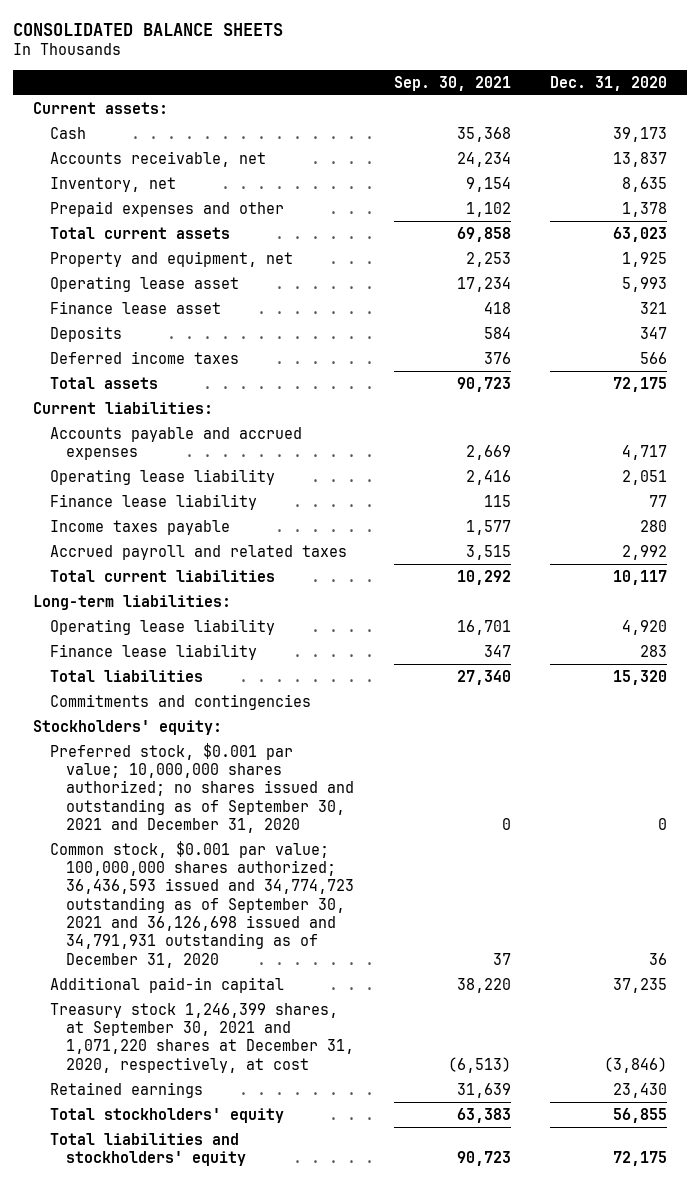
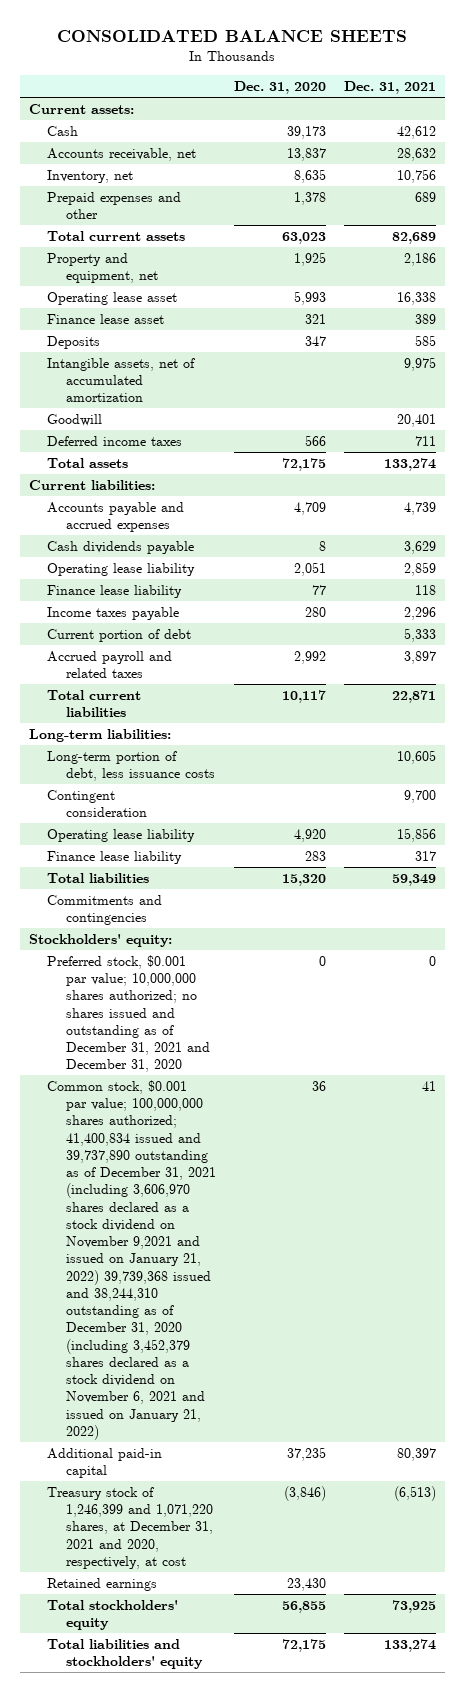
[393,75,511,91] Sep. 30, 2021 -> none
none -> [343,80,436,94] Dec. 31, 2021
none -> [47,357,196,403] Intangible assets, net of accumulated amortization
none -> [47,413,103,426] Goodwill
[622,445,668,461] 4,717 -> [294,501,327,515] 4,709
none -> [47,540,195,554] Cash dividends payable
none -> [47,628,192,642] Current portion of debt
none -> [47,750,216,782] Long-term portion of debt, less issuance costs
none -> [47,789,148,818] Contingent consideration
[49,742,355,833] Preferred stock, $0.001 par value; 10,000,000 shares authorized; no shares issued and outstanding as of September 30, 2021 and December 31, 2020 -> [47,954,211,1073] Preferred stock, $0.001 par value; 10,000,000 shares authorized; no shares issued and outstanding as of December 31, 2021 and December 31, 2020
[49,840,355,968] Common stock, $0.001 par value; 100,000,000 shares authorized; 36,436,593 issued and 34,774,723 outstanding as of September 30, 2021 and 36,126,698 issued and 34,791,931 outstanding as of December 31, 2020 -> [47,1079,217,1441] Common stock, $0.001 par value; 100,000,000 shares authorized; 41,400,834 issued and 39,737,890 outstanding as of December 31, 2021 (including 3,606,970 shares declared as a stock dividend on November 9,2021 and issued on January 21, 2022) 39,739,368 issued and 38,244,310 outstanding as of December 31, 2020 (including 3,452,379 shares declared as a stock dividend on November 6, 2021 and issued on January 21, 2022)
[49,1002,355,1073] Treasury stock 1,246,399 shares, at September 30, 2021 and 1,071,220 shares at December 31, 2020, respectively, at cost -> [47,1486,214,1569] Treasury stock of 1,246,399 and 1,071,220 shares, at December 31, 2021 and 2020, respectively, at cost

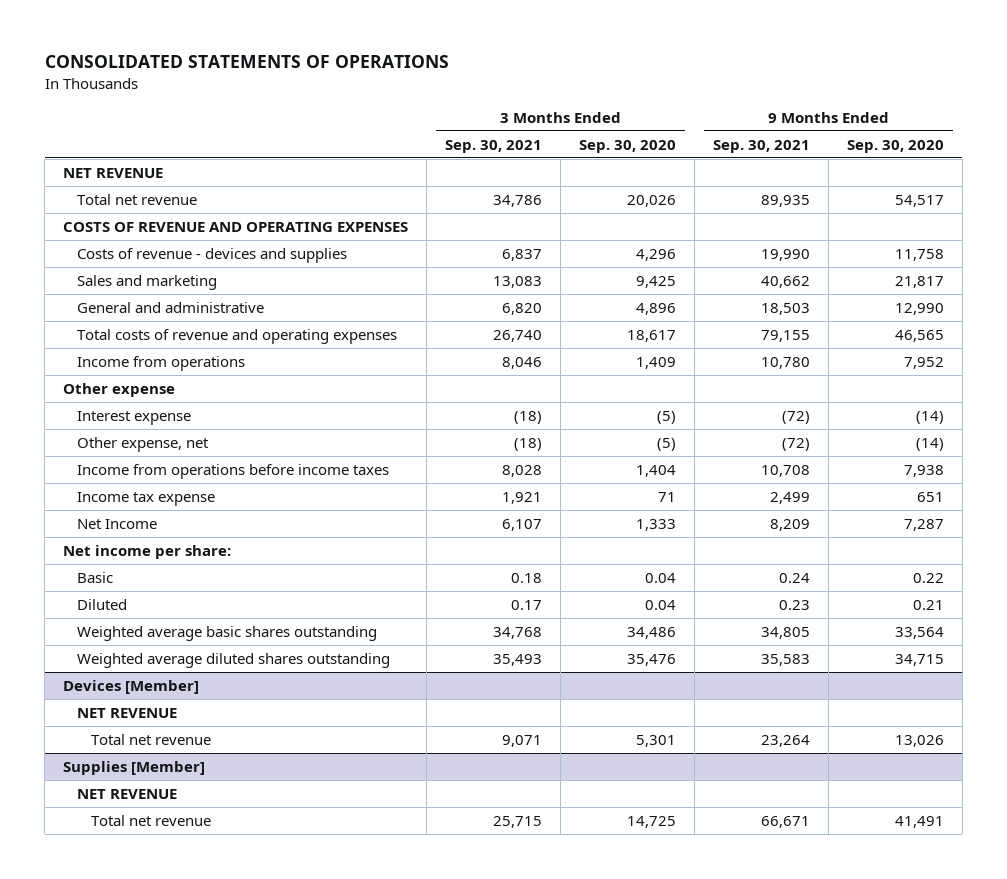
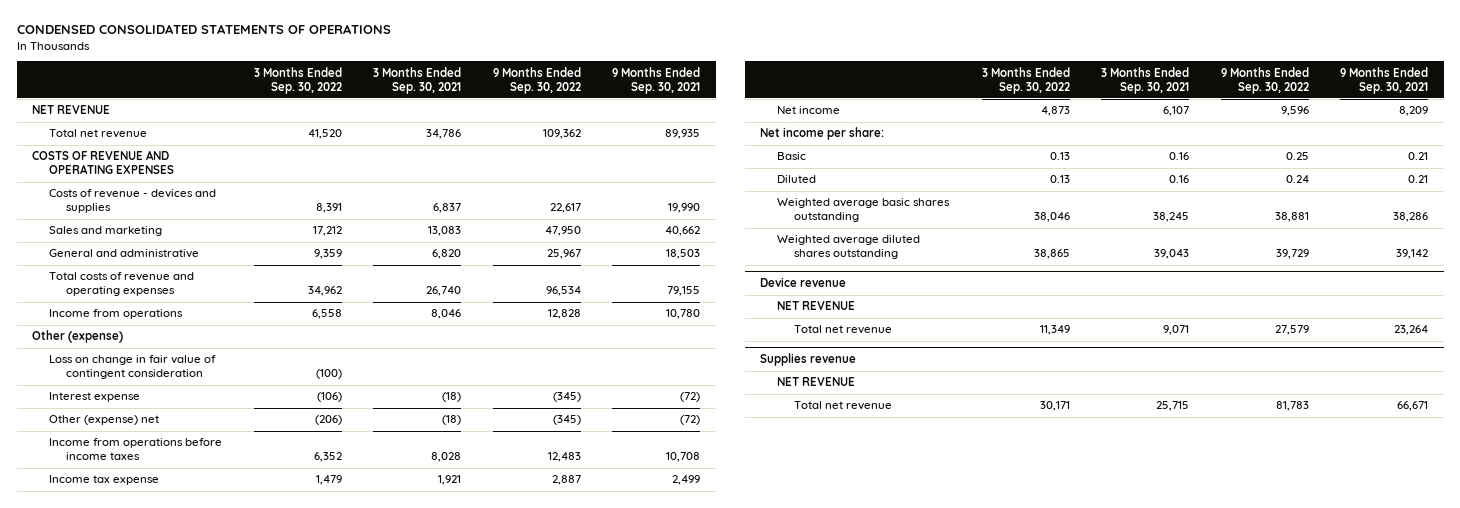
[44,55,449,69] CONSOLIDATED STATEMENTS OF OPERATIONS -> [16,24,391,35] CONDENSED CONSOLIDATED STATEMENTS OF OPERATIONS
[579,139,677,153] Sep. 30, 2020 -> none
[846,139,944,153] Sep. 30, 2020 -> none
none -> [253,66,342,94] 3 Months Ended Sep. 30, 2022
none -> [492,66,581,94] 9 Months Ended Sep. 30, 2022
[63,382,176,397] Other expense -> [32,330,124,344] Other (expense)
none -> [49,355,217,380] Loss on change in fair value of contingent consideration
[77,436,210,452] Other expense, net -> [49,415,160,426] Other (expense) net
[77,518,158,529] Net Income -> [777,106,841,115] Net income
[511,572,543,583] 0.18 -> [1169,152,1190,161] 0.16
[779,572,811,583] 0.24 -> [1408,152,1429,161] 0.21
[511,599,543,610] 0.17 -> [1169,175,1190,184] 0.16
[779,599,811,610] 0.23 -> [1408,175,1429,184] 0.21
[493,626,543,639] 34,768 -> [1153,212,1190,223] 38,245
[761,626,811,639] 34,805 -> [1393,212,1429,223] 38,286
[493,653,543,666] 35,493 -> [1154,249,1190,260] 39,043
[761,653,811,666] 35,583 -> [1396,249,1429,260] 39,142
[63,679,200,694] Devices [Member] -> [760,277,847,288] Device revenue
[63,760,206,775] Supplies [Member] -> [760,353,857,367] Supplies revenue

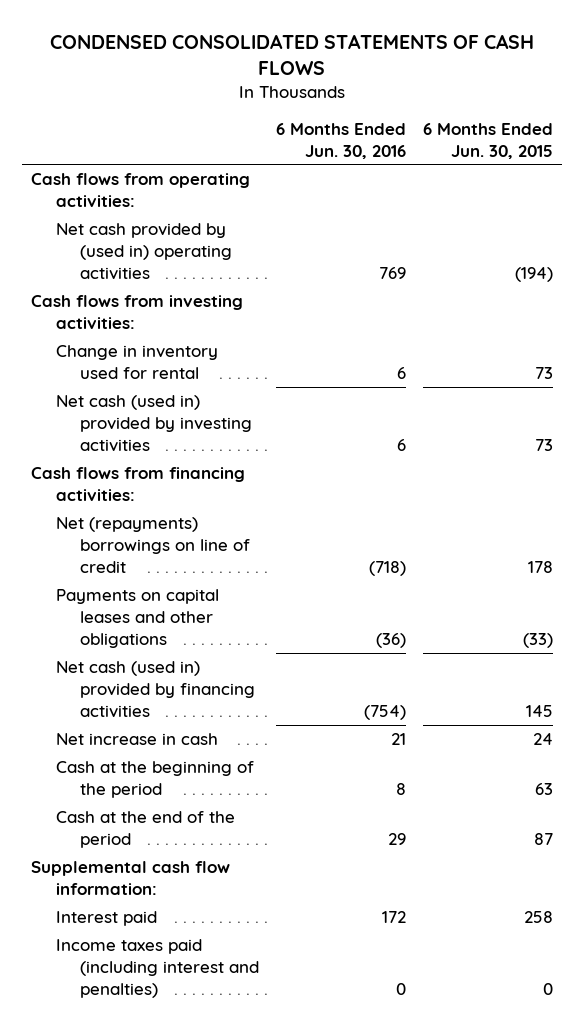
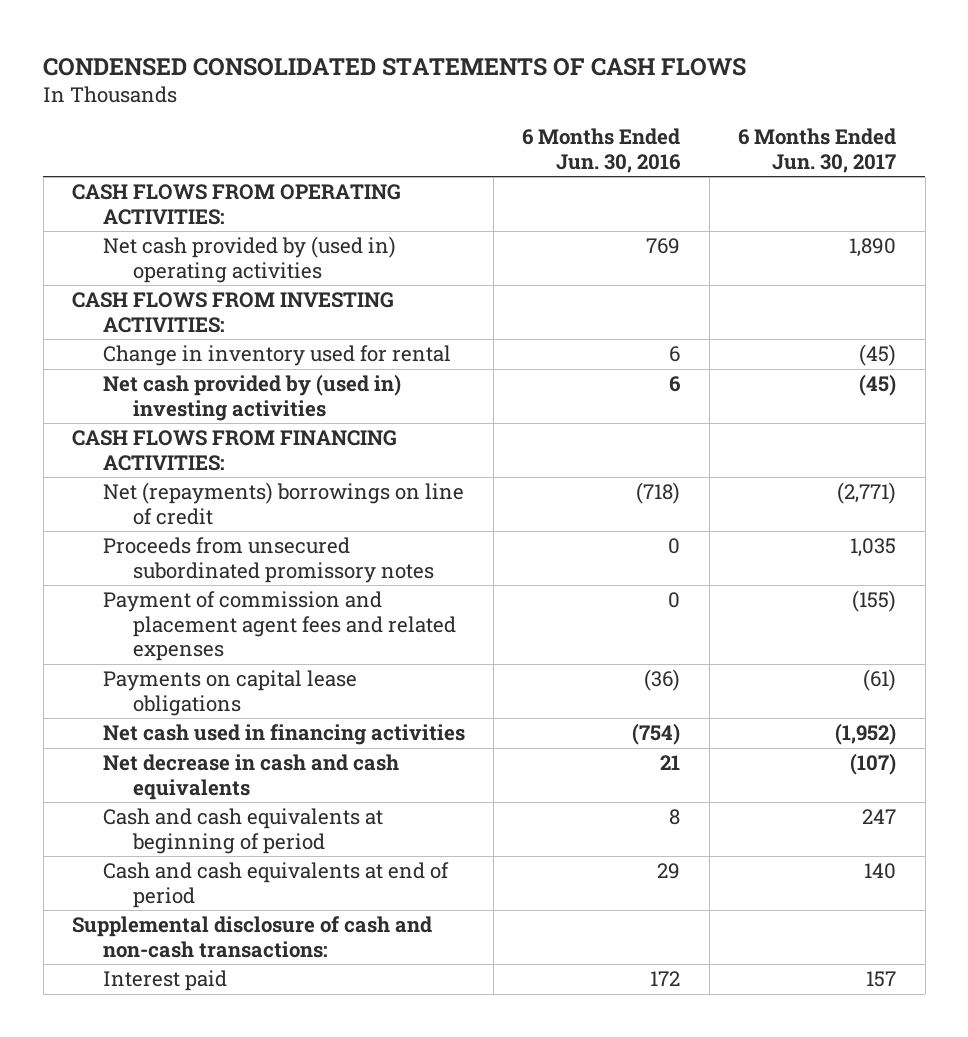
[423,122,554,159] 6 Months Ended Jun. 30, 2015 -> none
none -> [738,128,897,174] 6 Months Ended Jun. 30, 2017
[30,172,250,207] Cash flows from operating activities: -> [71,184,401,225] CASH FLOWS FROM OPERATING ACTIVITIES:
[30,294,243,329] Cash flows from investing activities: -> [71,292,394,333] CASH FLOWS FROM INVESTING ACTIVITIES:
[55,394,253,452] Net cash (used in) provided by investing activities -> [102,374,401,421] Net cash provided by (used in) investing activities
[30,466,245,501] Cash flows from financing activities: -> [71,430,397,471] CASH FLOWS FROM FINANCING ACTIVITIES:
none -> [102,537,435,583] Proceeds from unsecured subordinated promissory notes
none -> [102,591,457,662] Payment of commission and placement agent fees and related expenses
[55,588,219,648] Payments on capital leases and other obligations -> [102,670,357,716] Payments on capital lease obligations
[55,660,256,718] Net cash (used in) provided by financing activities -> [102,724,465,746] Net cash used in financing activities
[55,732,218,745] Net increase in cash -> [102,754,399,800] Net decrease in cash and cash equivalents
[55,760,254,798] Cash at the beginning of the period -> [102,808,383,854] Cash and cash equivalents at beginning of period
[55,810,235,848] Cash at the end of the period -> [102,862,449,908] Cash and cash equivalents at end of period
[30,860,230,895] Supplemental cash flow information: -> [71,916,432,958] Supplemental disclosure of cash and non-cash transactions:
[55,938,260,998] Income taxes paid (including interest and penalties) -> none

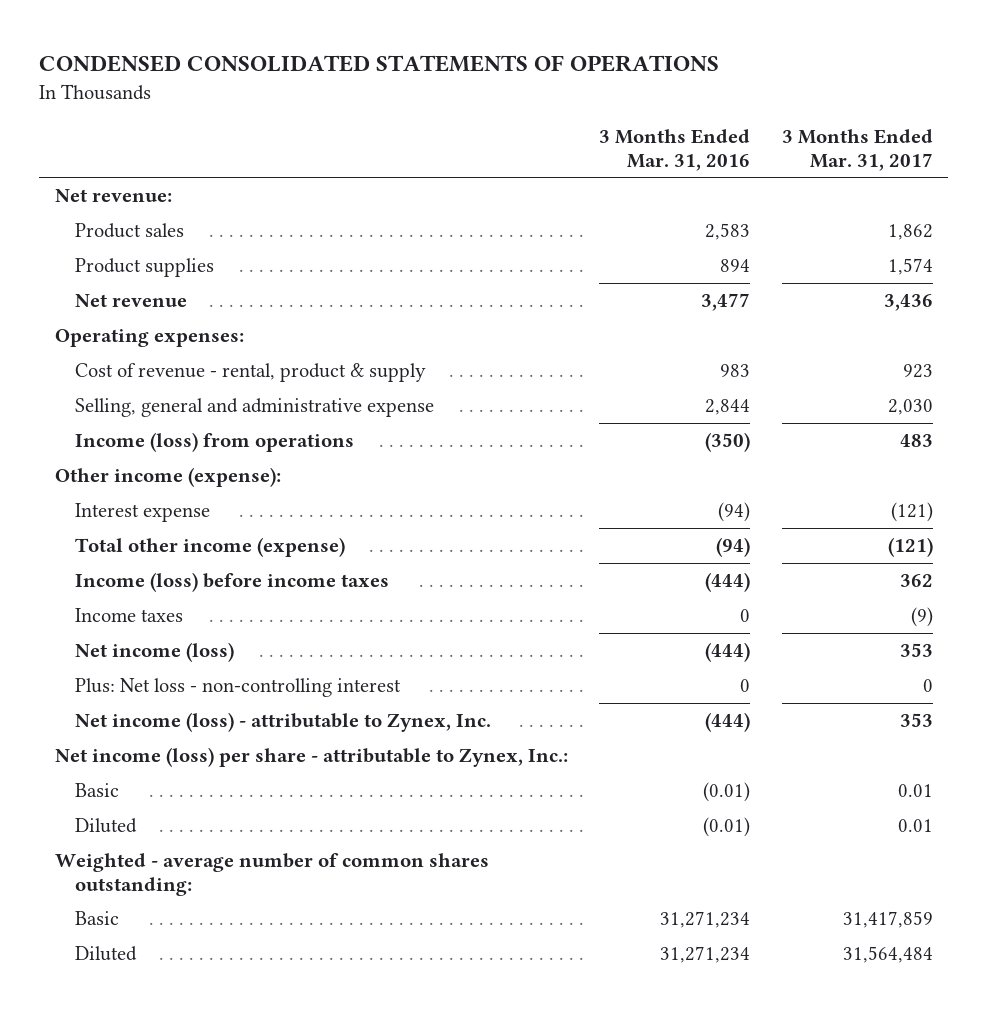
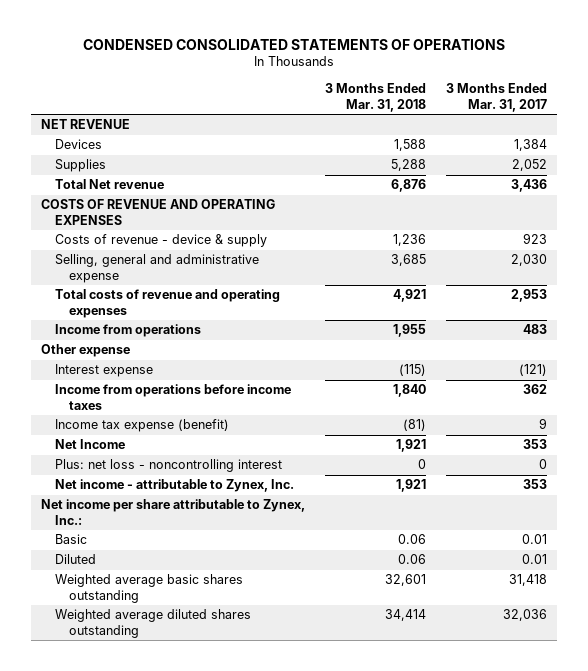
[599,128,751,171] 3 Months Ended Mar. 31, 2016 -> none
none -> [324,83,426,112] 3 Months Ended Mar. 31, 2018
[75,222,185,238] Product sales -> none
[55,188,173,202] Net revenue: -> [40,119,130,130] NET REVENUE
none -> [54,139,102,150] Devices
[75,257,215,277] Product supplies -> [54,159,106,173] Supplies
[887,257,933,275] 1,574 -> [511,159,547,172] 2,052
[75,293,188,307] Net revenue -> [54,179,164,190] Total Net revenue
[55,328,245,347] Operating expenses: -> [40,199,275,225] COSTS OF REVENUE AND OPERATING EXPENSES
[75,362,427,382] Cost of revenue - rental, product & supply -> [54,234,267,248] Costs of revenue - device & supply
none -> [54,289,280,318] Total costs of revenue and operating expenses
[75,431,355,452] Income (loss) from operations -> [54,324,201,338] Income from operations
[55,466,282,487] Other income (expense): -> [40,344,130,358] Other expense
[75,536,346,557] Total other income (expense) -> none
[75,571,390,592] Income (loss) before income taxes -> [54,384,291,410] Income from operations before income taxes
[75,607,184,622] Income taxes -> [54,419,229,433] Income tax expense (benefit)
[910,606,933,627] (9) -> [538,418,547,430] 9
[75,641,235,662] Net income (loss) -> [54,439,125,450] Net Income
[75,677,402,697] Plus: Net loss - non-controlling interest -> [54,459,282,473] Plus: net loss - noncontrolling interest
[75,711,492,732] Net income (loss) - attributable to Zynex, Inc. -> [54,479,294,493] Net income - attributable to Zynex, Inc.
[55,746,569,767] Net income (loss) per share - attributable to Zynex, Inc.: -> [40,499,305,525] Net income per share attributable to Zynex, Inc.:
[55,852,490,896] Weighted - average number of common shares outstanding: -> none
[75,910,120,925] Basic -> [54,574,243,603] Weighted average basic shares outstanding
[842,910,933,928] 31,417,859 -> [508,574,547,587] 31,418
[75,945,138,961] Diluted -> [54,609,251,638] Weighted average diluted shares outstanding
[842,945,933,963] 31,564,484 -> [502,609,547,622] 32,036

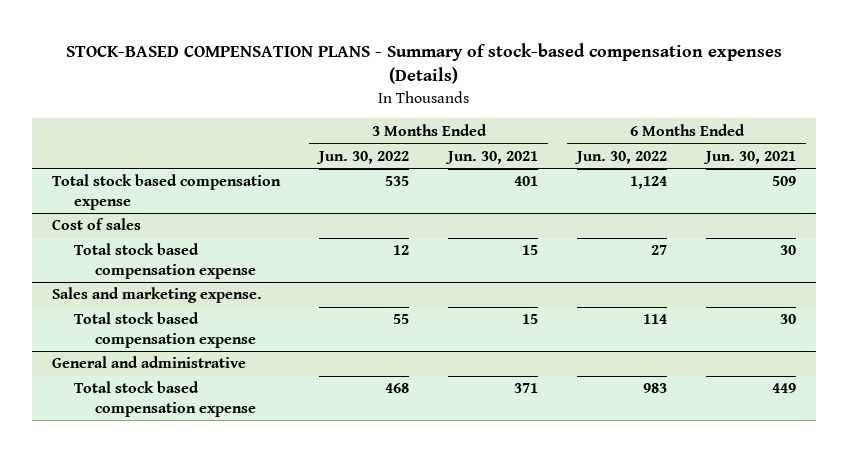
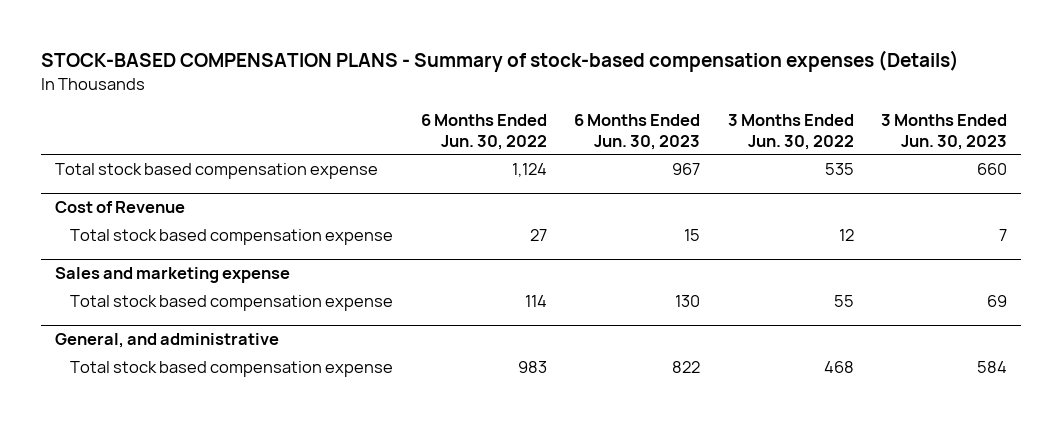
[445,150,539,164] Jun. 30, 2021 -> none
[703,150,797,164] Jun. 30, 2021 -> none
none -> [574,114,701,150] 6 Months Ended Jun. 30, 2023
none -> [881,114,1008,150] 3 Months Ended Jun. 30, 2023
[51,218,141,231] Cost of sales -> [55,201,186,214] Cost of Revenue
[51,287,262,304] Sales and marketing expense. -> [55,267,291,284] Sales and marketing expense
[51,356,246,369] General and administrative -> [55,333,280,349] General, and administrative

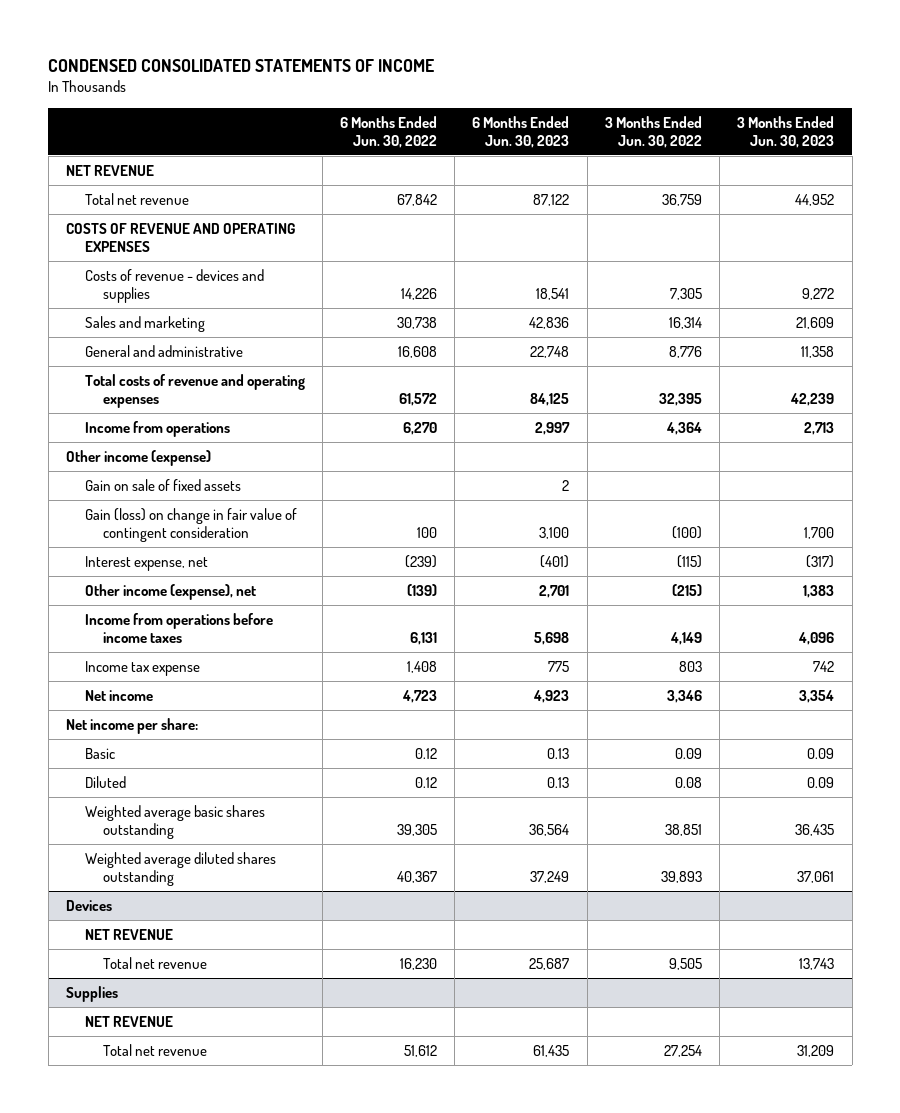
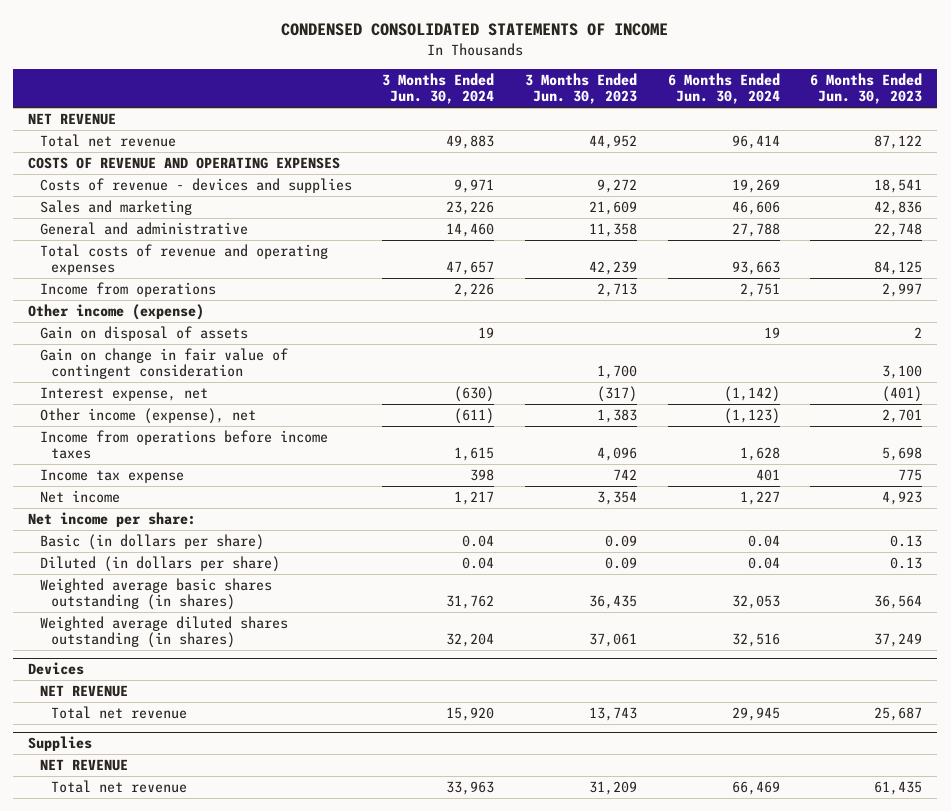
[339,115,437,148] 6 Months Ended Jun. 30, 2022 -> none
[604,115,702,148] 3 Months Ended Jun. 30, 2022 -> none
none -> [382,72,495,105] 3 Months Ended Jun. 30, 2024
none -> [667,72,780,105] 6 Months Ended Jun. 30, 2024
[84,478,241,491] Gain on sale of fixed assets -> [39,325,248,341] Gain on disposal of assets
[84,507,297,543] Gain (loss) on change in fair value of contingent consideration -> [39,347,288,380] Gain on change in fair value of contingent consideration
[84,747,115,759] Basic -> [39,533,264,550] Basic (in dollars per share)
[84,775,126,788] Diluted -> [39,555,280,572] Diluted (in dollars per share)
[84,804,265,840] Weighted average basic shares outstanding -> [39,577,272,611] Weighted average basic shares outstanding (in shares)
[84,851,276,887] Weighted average diluted shares outstanding -> [39,615,288,649] Weighted average diluted shares outstanding (in shares)

